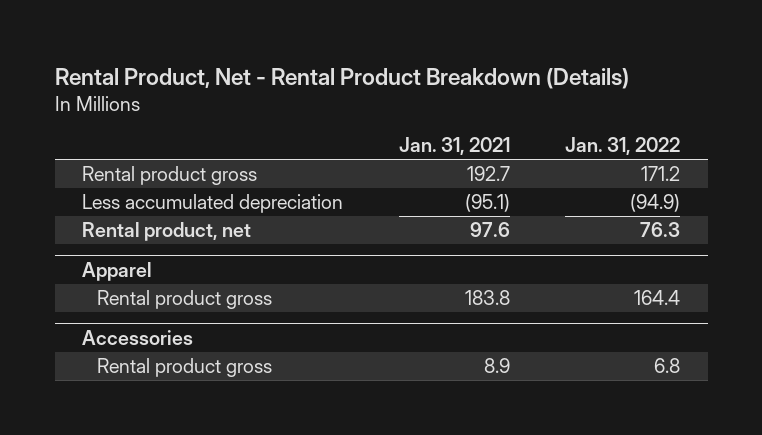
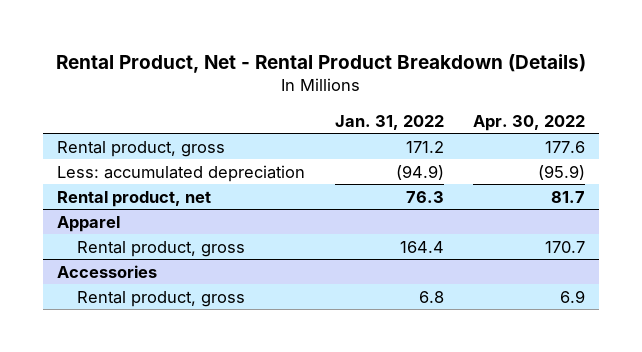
[398,137,510,156] Jan. 31, 2021 -> none
none -> [472,114,585,131] Apr. 30, 2022
[82,166,258,186] Rental product gross -> [57,140,226,157] Rental product, gross
[82,194,344,214] Less accumulated depreciation -> [57,164,306,182] Less: accumulated depreciation
[96,290,272,310] Rental product gross -> [76,240,245,257] Rental product, gross
[96,358,272,378] Rental product gross -> [76,290,245,307] Rental product, gross

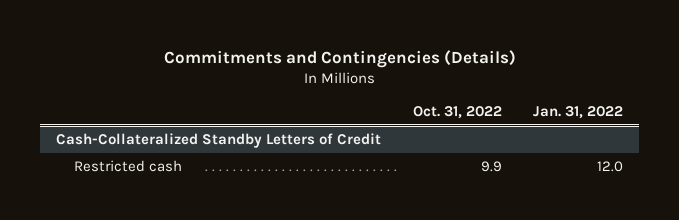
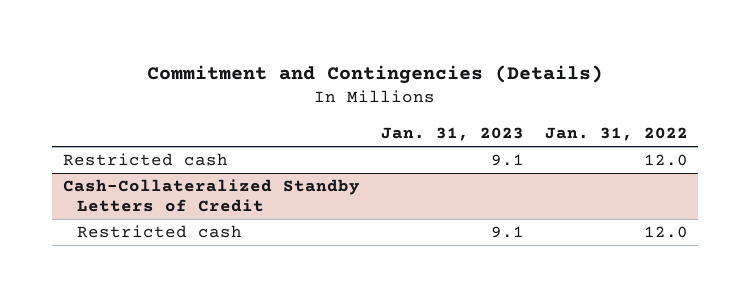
[163,50,516,69] Commitments and Contingencies (Details) -> [147,64,604,84] Commitment and Contingencies (Details)
[412,105,502,119] Oct. 31, 2022 -> none
none -> [380,126,524,141] Jan. 31, 2023
none -> [62,153,228,167] Restricted cash

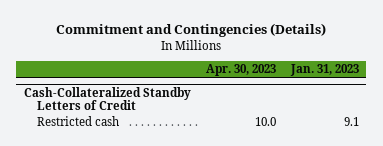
[544,126,688,141] Jan. 31, 2022 -> none
none -> [205,64,276,77] Apr. 30, 2023
[62,153,228,167] Restricted cash -> none

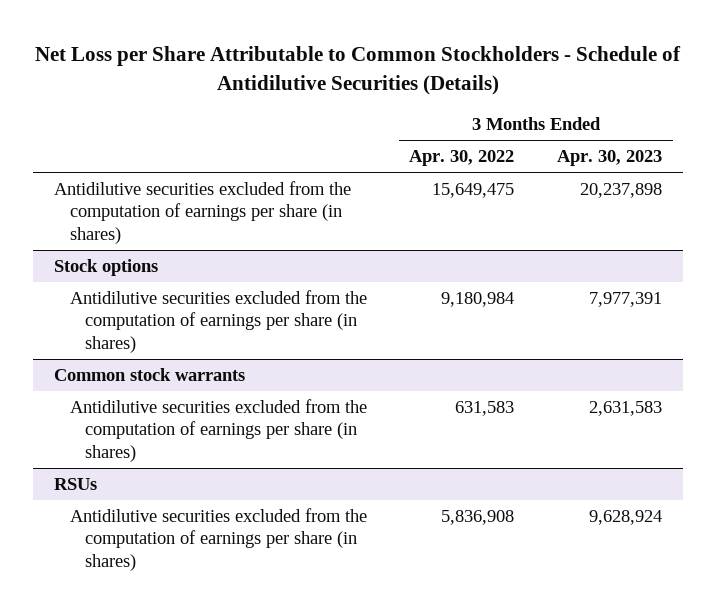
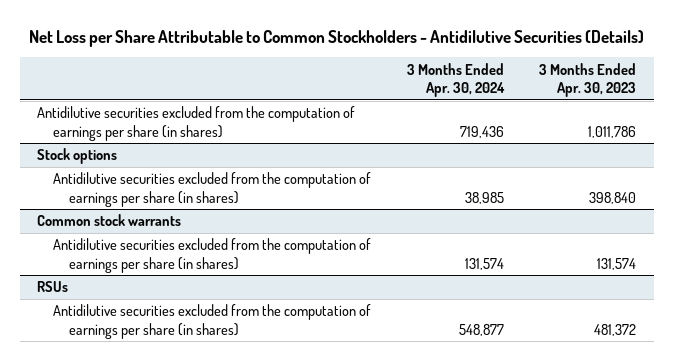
[35,46,682,95] Net Loss per Share Attributable to Common Stockholders - Schedule of Antidilutive Securities (Details) -> [28,29,644,47] Net Loss per Share Attributable to Common Stockholders - Antidilutive Securities (Details)
[409,150,515,167] Apr. 30, 2022 -> none
none -> [406,62,505,98] 3 Months Ended Apr. 30, 2024
[579,182,662,198] 20,237,898 -> [588,125,637,138] 1,011,786
[588,291,662,307] 7,977,391 -> [589,191,637,204] 398,840
[588,400,662,416] 2,631,583 -> [597,257,637,270] 131,574
[588,509,662,525] 9,628,924 -> [594,323,637,336] 481,372

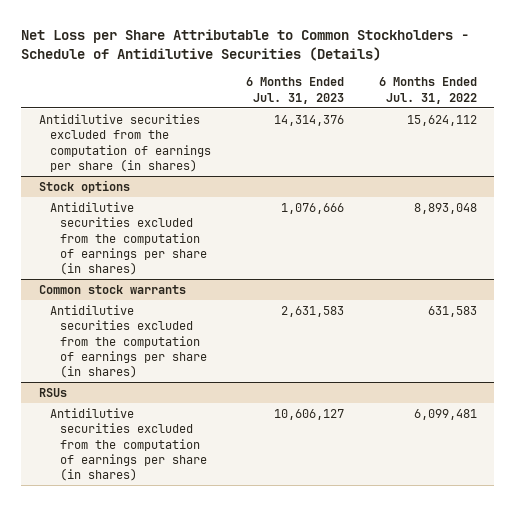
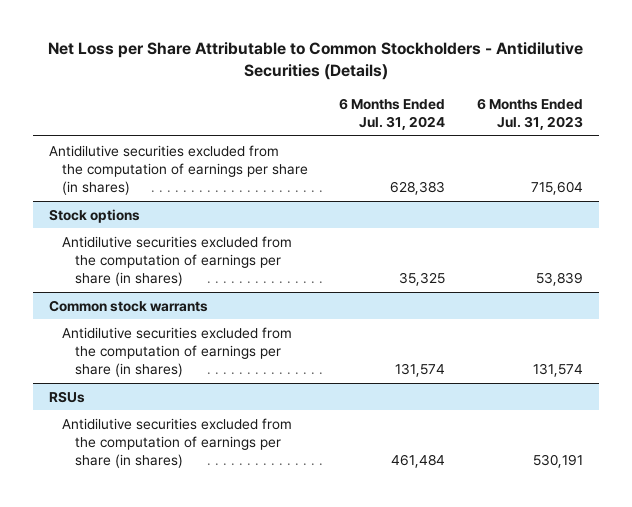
[21,29,470,62] Net Loss per Share Attributable to Common Stockholders - Schedule of Antidilutive Securities (Details) -> [47,42,583,81] Net Loss per Share Attributable to Common Stockholders - Antidilutive Securities (Details)
[378,77,477,104] 6 Months Ended Jul. 31, 2022 -> none
none -> [339,97,446,131] 6 Months Ended Jul. 31, 2024
[273,114,344,126] 14,314,376 -> [531,181,584,196] 715,604
[280,202,344,214] 1,076,666 -> [536,272,584,287] 53,839
[280,305,344,317] 2,631,583 -> [533,363,584,378] 131,574
[273,408,344,420] 10,606,127 -> [533,454,584,469] 530,191

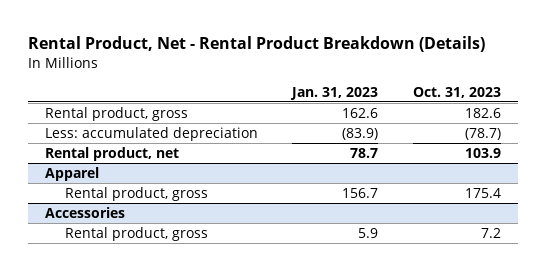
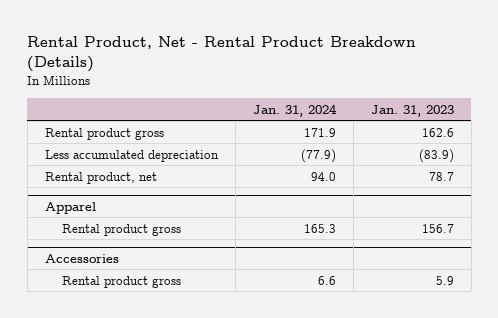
[412,86,501,98] Oct. 31, 2023 -> none
none -> [252,103,337,117] Jan. 31, 2024
[44,106,188,121] Rental product, gross -> [44,127,164,140] Rental product gross
[44,126,258,141] Less: accumulated depreciation -> [44,149,219,162] Less accumulated depreciation
[64,186,208,201] Rental product, gross -> [61,223,181,236] Rental product gross
[64,226,208,241] Rental product, gross -> [61,275,181,288] Rental product gross

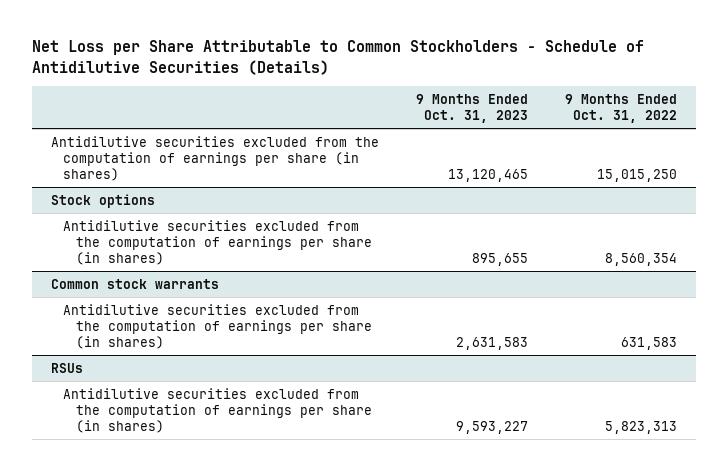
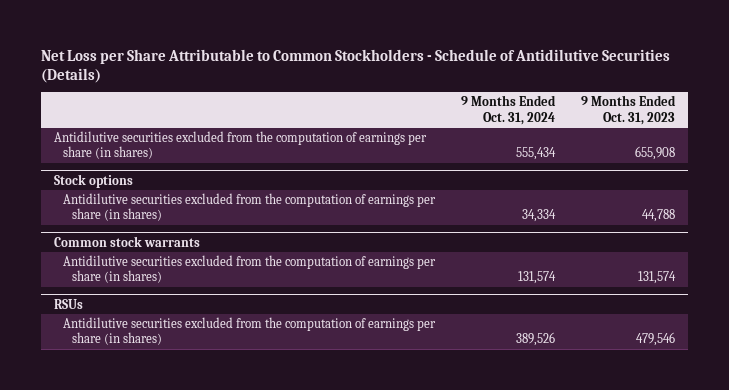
[565,93,678,124] 9 Months Ended Oct. 31, 2022 -> none
none -> [461,95,557,125] 9 Months Ended Oct. 31, 2024
[447,169,528,183] 13,120,465 -> [635,146,676,161] 655,908
[471,253,528,267] 895,655 -> [642,209,676,223] 44,788
[455,337,528,351] 2,631,583 -> [638,271,677,285] 131,574
[455,421,528,435] 9,593,227 -> [636,332,676,347] 479,546

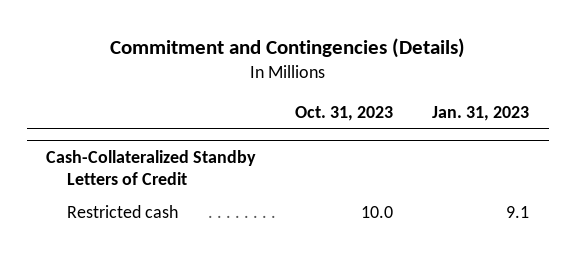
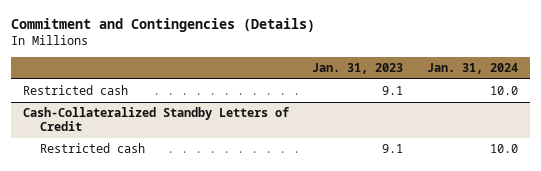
[295,105,394,121] Oct. 31, 2023 -> none
none -> [427,62,519,74] Jan. 31, 2024
none -> [22,85,128,96] Restricted cash

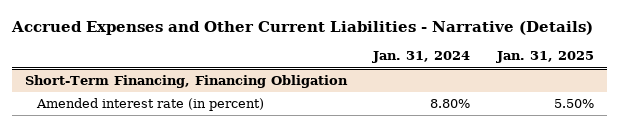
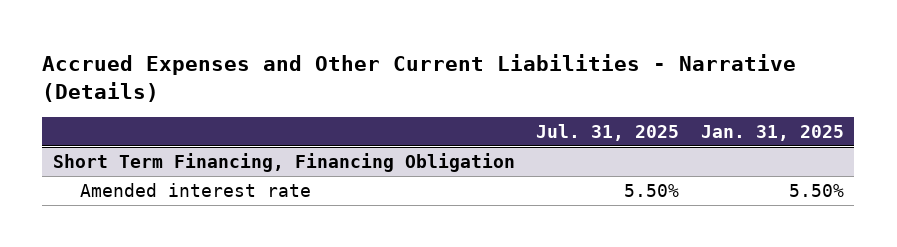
[372,51,471,64] Jan. 31, 2024 -> none
none -> [536,123,680,141] Jul. 31, 2025
[25,75,349,89] Short-Term Financing, Financing Obligation -> [53,153,516,173] Short Term Financing, Financing Obligation
[35,98,264,112] Amended interest rate (in percent) -> [79,183,311,198] Amended interest rate

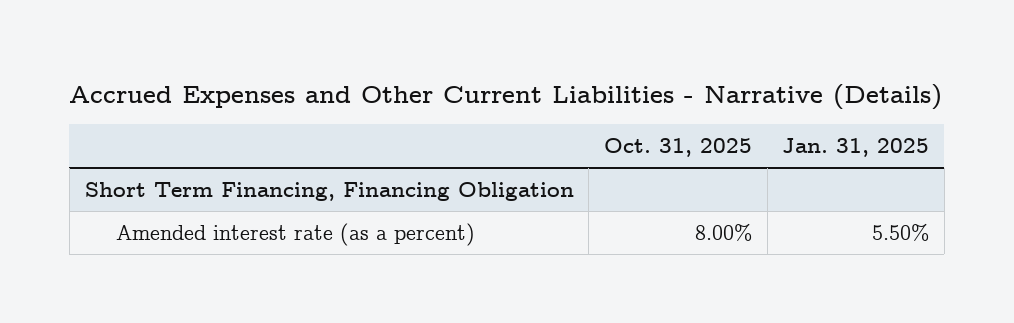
[536,123,680,141] Jul. 31, 2025 -> none
none -> [603,138,752,158] Oct. 31, 2025
[79,183,311,198] Amended interest rate -> [116,222,476,246] Amended interest rate (as a percent)

